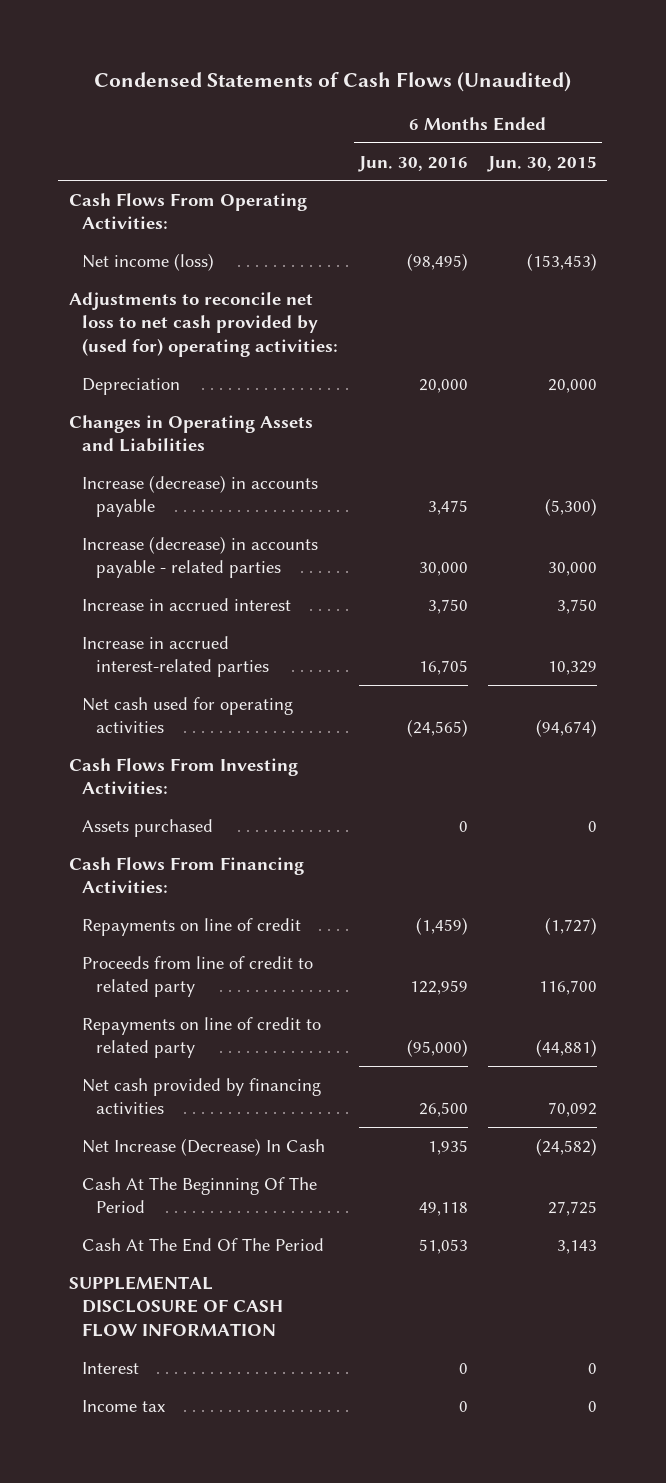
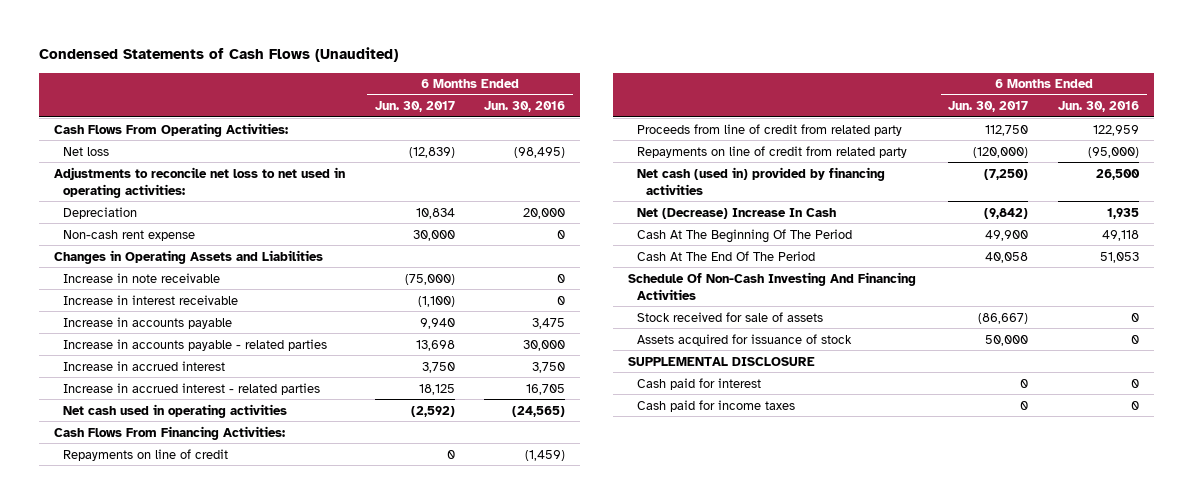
[487,155,598,172] Jun. 30, 2015 -> none
none -> [374,101,455,113] Jun. 30, 2017
[82,252,215,271] Net income (loss) -> [63,146,110,156] Net loss
[68,291,339,357] Adjustments to reconcile net loss to net cash provided by (used for) operating activities: -> [54,166,346,198] Adjustments to reconcile net loss to net used in operating activities:
none -> [63,229,196,241] Non-cash rent expense
none -> [63,272,221,283] Increase in note receivable
none -> [63,294,239,305] Increase in interest receivable
[82,474,319,518] Increase (decrease) in accounts payable -> [63,316,233,329] Increase in accounts payable
[82,535,319,579] Increase (decrease) in accounts payable - related parties -> [63,338,328,351] Increase in accounts payable - related parties
[68,757,298,795] Cash Flows From Investing Activities: -> none
[82,818,214,837] Assets purchased -> none
[82,635,270,678] Increase in accrued interest-related parties -> [63,382,321,395] Increase in accrued interest - related parties
[82,696,294,734] Net cash used for operating activities -> [63,403,288,418] Net cash used in operating activities
[82,955,314,998] Proceeds from line of credit to related party -> [637,123,903,136] Proceeds from line of credit from related party
[82,1016,322,1059] Repayments on line of credit to related party -> [637,145,908,158] Repayments on line of credit from related party
[82,1077,322,1115] Net cash provided by financing activities -> [637,166,886,195] Net cash (used in) provided by financing activities
[82,1137,326,1156] Net Increase (Decrease) In Cash -> [637,207,837,219] Net (Decrease) Increase In Cash
none -> [627,271,916,300] Schedule Of Non-Cash Investing And Financing Activities
none -> [637,311,824,322] Stock received for sale of assets
none -> [637,333,853,346] Assets acquired for issuance of stock
[68,1275,284,1337] SUPPLEMENTAL DISCLOSURE OF CASH FLOW INFORMATION -> [627,356,815,366] SUPPLEMENTAL DISCLOSURE
[82,1361,140,1374] Interest -> [637,377,762,390] Cash paid for interest
[82,1399,166,1412] Income tax -> [637,399,796,412] Cash paid for income taxes

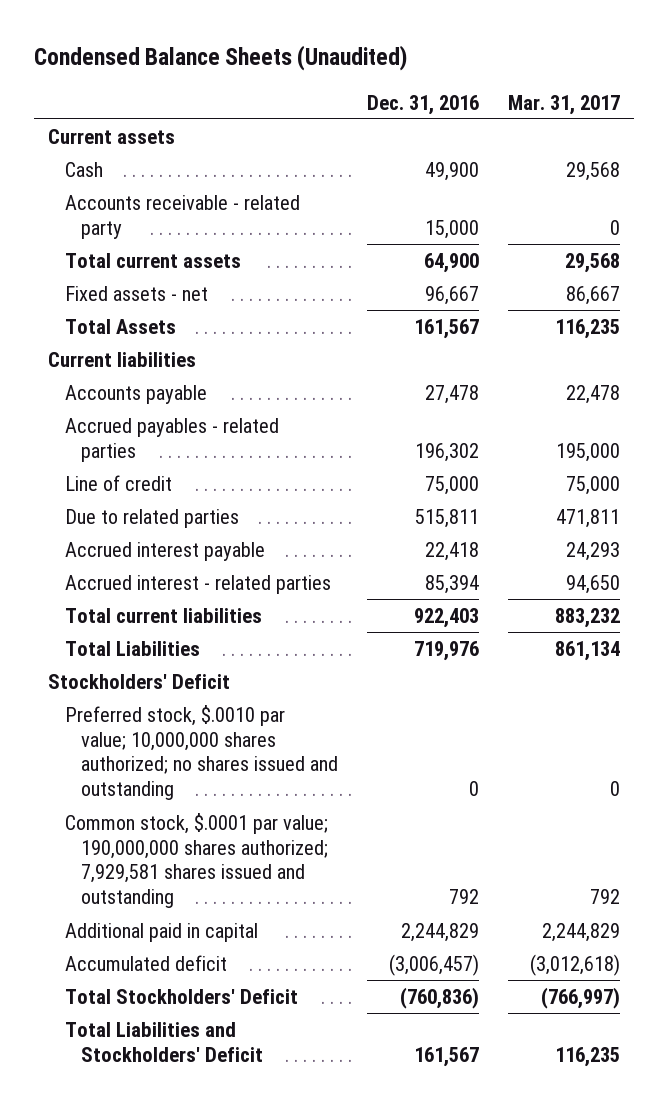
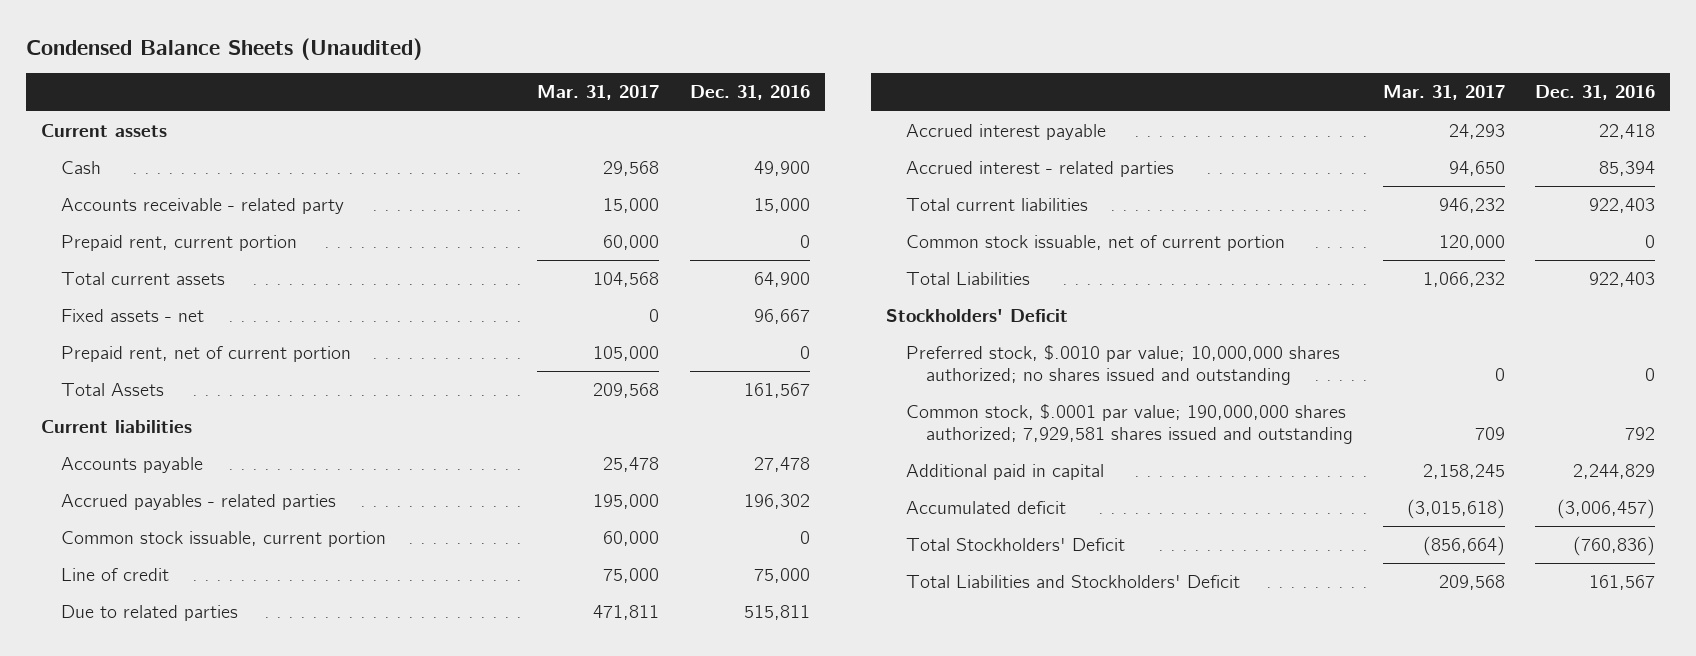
[609,219,620,235] 0 -> [603,197,660,213] 15,000
none -> [60,234,297,251] Prepaid rent, current portion
[564,252,620,273] 29,568 -> [593,271,660,287] 104,568
[565,285,620,305] 86,667 -> [649,308,660,322] 0
none -> [60,345,351,362] Prepaid rent, net of current portion
[554,318,620,339] 116,235 -> [593,382,660,398] 209,568
[565,384,620,404] 22,478 -> [603,456,660,472] 25,478
none -> [60,530,386,547] Common stock issuable, current portion
[554,607,620,628] 883,232 -> [1439,197,1506,213] 946,232
none -> [906,234,1286,251] Common stock issuable, net of current portion
[413,640,479,661] 719,976 -> [1589,271,1656,287] 922,403
[554,640,620,661] 861,134 -> [1423,271,1506,287] 1,066,232
[589,889,620,905] 792 -> [1475,427,1506,441] 709
[541,922,620,942] 2,244,829 -> [1423,463,1506,479] 2,158,245
[529,953,620,976] (3,012,618) -> [1407,498,1506,519] (3,015,618)
[540,986,620,1009] (766,997) -> [1423,535,1506,556] (856,664)
[554,1046,620,1067] 116,235 -> [1439,574,1506,590] 209,568

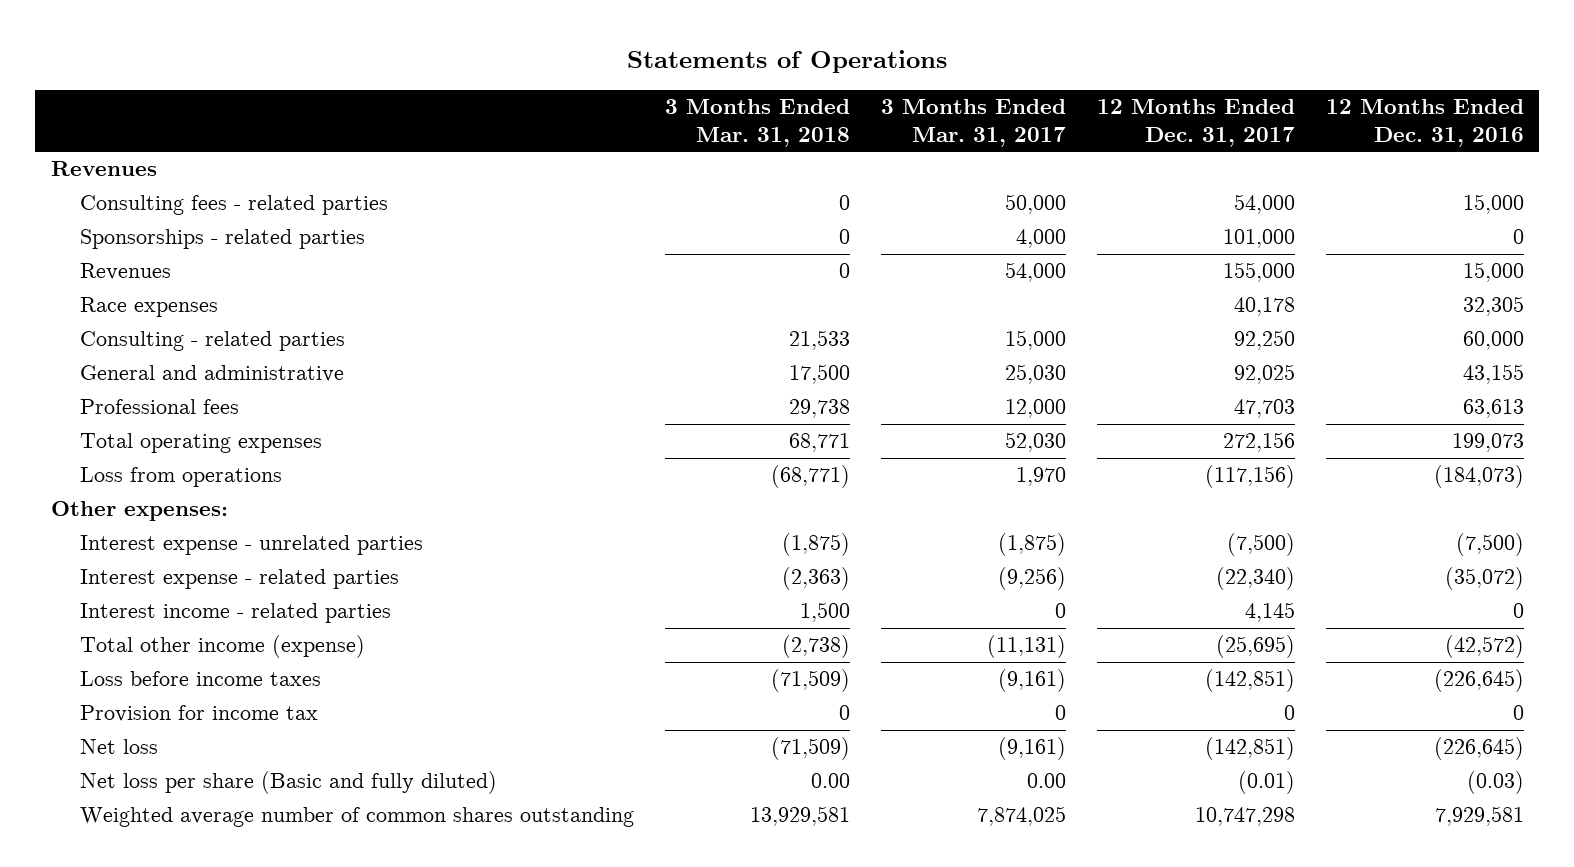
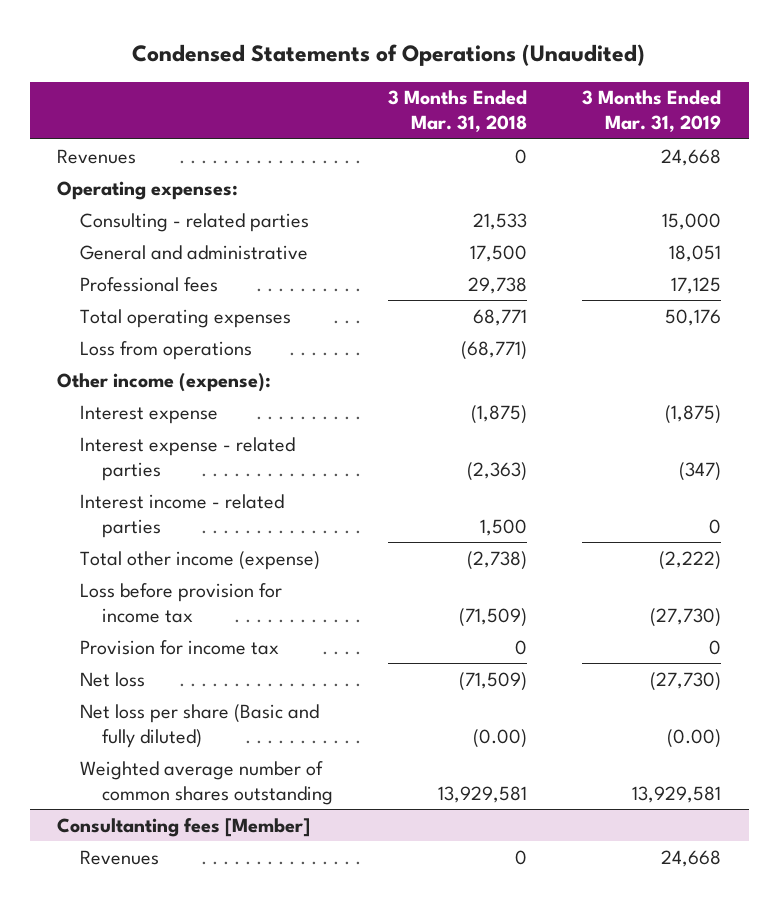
[627,50,948,74] Statements of Operations -> [132,44,646,67] Condensed Statements of Operations (Unaudited)
[881,99,1067,147] 3 Months Ended Mar. 31, 2017 -> none
[1096,99,1295,147] 12 Months Ended Dec. 31, 2017 -> none
[1325,99,1524,147] 12 Months Ended Dec. 31, 2016 -> none
none -> [582,90,722,133] 3 Months Ended Mar. 31, 2019
[50,161,157,177] Revenues -> none
[80,195,389,216] Consulting fees - related parties -> none
[80,229,366,250] Sponsorships - related parties -> none
[80,297,219,318] Race expenses -> none
none -> [57,180,239,200] Operating expenses:
[50,501,228,522] Other expenses: -> none
none -> [57,372,272,392] Other income (expense):
[80,535,424,556] Interest expense - unrelated parties -> [79,404,218,424] Interest expense
[80,671,322,687] Loss before income taxes -> [79,582,282,623] Loss before provision for income tax
[811,773,851,789] 0.00 -> [473,728,528,748] (0.00)
none -> [57,817,311,837] Consultanting fees [Member]
none -> [79,849,159,865] Revenues

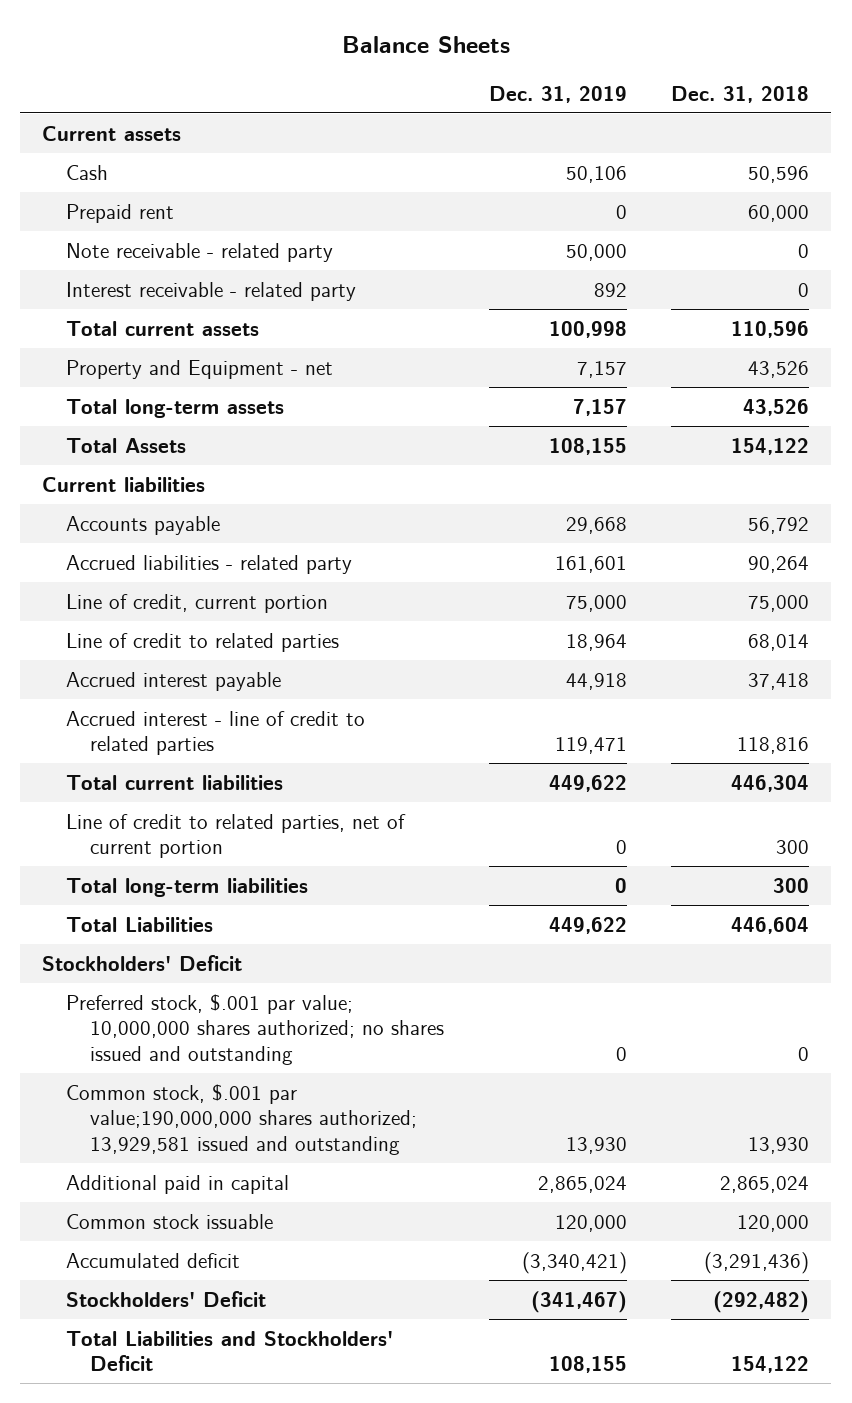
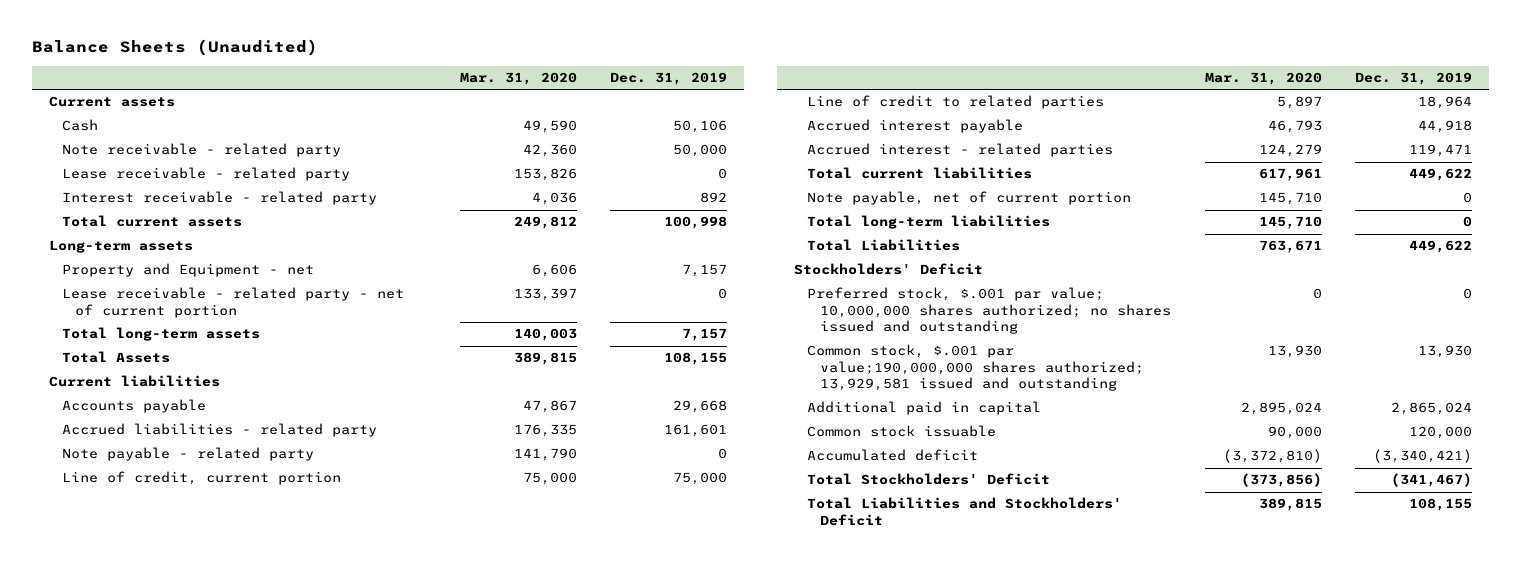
[341,35,510,53] Balance Sheets -> [32,39,319,57] Balance Sheets (Unaudited)
[671,85,810,103] Dec. 31, 2018 -> none
none -> [459,71,577,85] Mar. 31, 2020
[66,203,175,223] Prepaid rent -> none
none -> [61,167,350,182] Lease receivable - related party
none -> [48,240,193,254] Long-term assets
none -> [61,287,404,318] Lease receivable - related party - net of current portion
none -> [61,447,314,462] Note payable - related party
[66,710,366,756] Accrued interest - line of credit to related parties -> [806,143,1113,158] Accrued interest - related parties
[66,813,407,859] Line of credit to related parties, net of current portion -> none
none -> [806,191,1131,206] Note payable, net of current portion
[66,1290,267,1307] Stockholders' Deficit -> [806,473,1050,486] Total Stockholders' Deficit

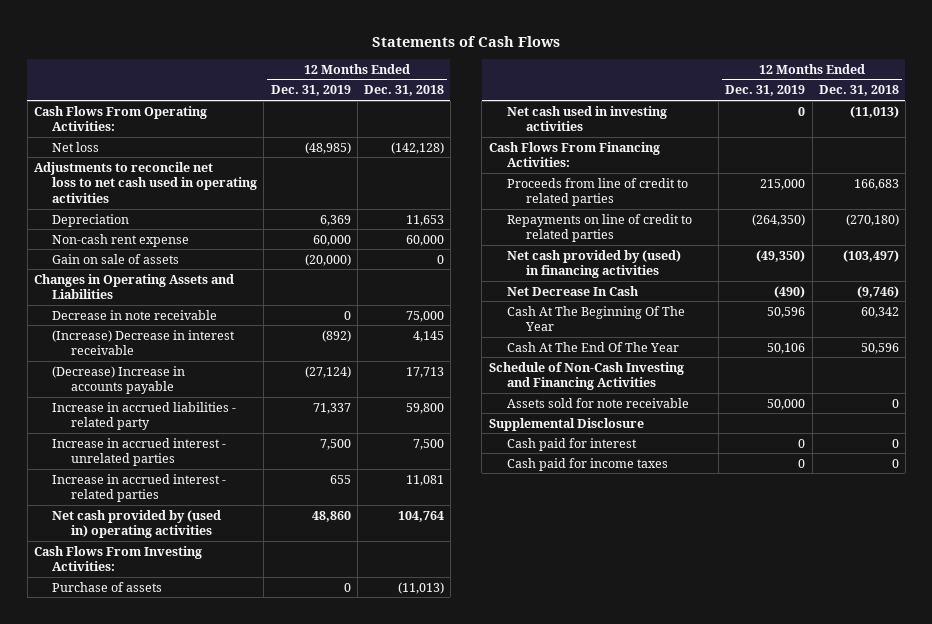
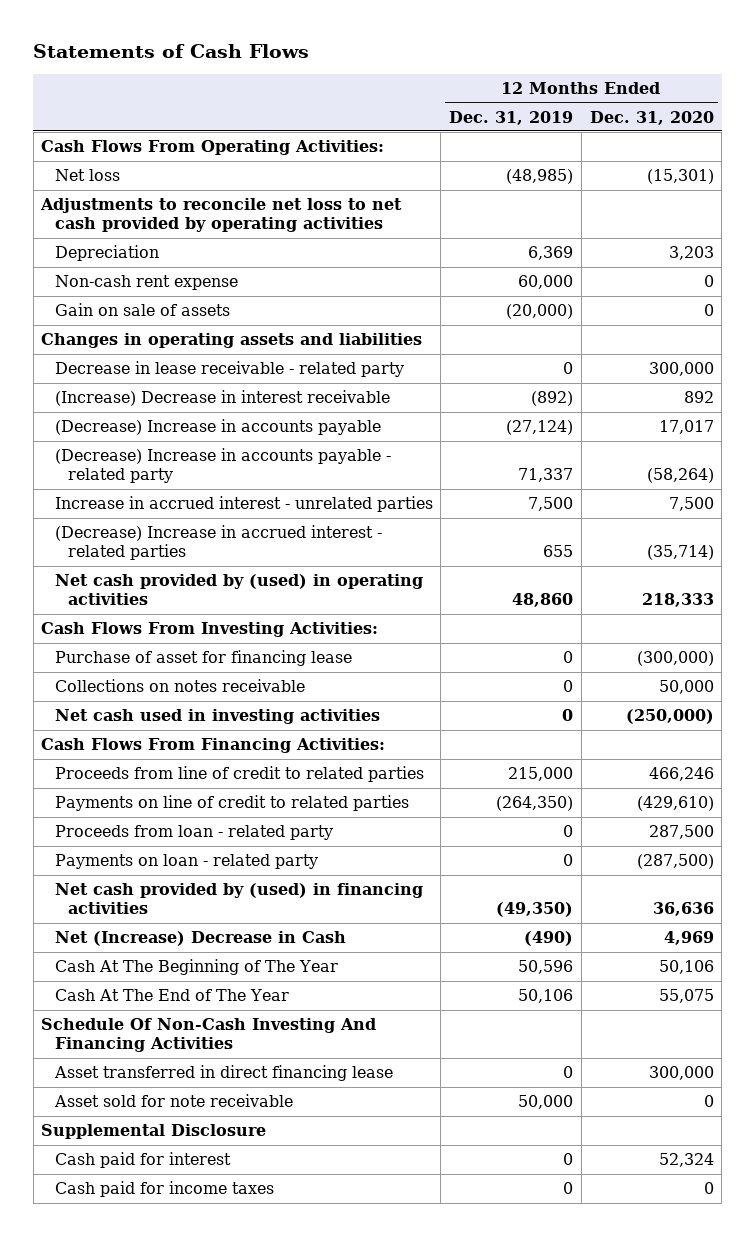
[363,85,444,97] Dec. 31, 2018 -> none
none -> [589,110,714,125] Dec. 31, 2020
[33,161,258,204] Adjustments to reconcile net loss to net cash used in operating activities -> [40,198,403,233] Adjustments to reconcile net loss to net cash provided by operating activities
[52,309,218,320] Decrease in note receivable -> none
[33,273,234,300] Changes in Operating Assets and Liabilities -> [41,333,423,349] Changes in operating assets and liabilities
none -> [54,361,404,378] Decrease in lease receivable - related party
[52,401,237,431] Increase in accrued liabilities - related party -> [54,448,391,484] (Decrease) Increase in accounts payable - related party
[52,473,227,503] Increase in accrued interest - related parties -> [54,525,382,561] (Decrease) Increase in accrued interest - related parties
[52,509,222,539] Net cash provided by (used in) operating activities -> [54,574,423,606] Net cash provided by (used) in operating activities
[52,581,163,592] Purchase of assets -> [54,650,352,667] Purchase of asset for financing lease
none -> [54,679,305,693] Collections on notes receivable
[507,213,693,243] Repayments on line of credit to related parties -> [54,795,409,812] Payments on line of credit to related parties
none -> [54,825,333,841] Proceeds from loan - related party
none -> [54,854,318,870] Payments on loan - related party
[507,285,640,296] Net Decrease In Cash -> [54,931,346,947] Net (Increase) Decrease in Cash
[507,305,686,332] Cash At The Beginning Of The Year -> [54,959,338,976] Cash At The Beginning of The Year
[507,341,680,352] Cash At The End Of The Year -> [54,989,289,1002] Cash At The End of The Year
[488,361,684,391] Schedule of Non-Cash Investing and Financing Activities -> [41,1018,377,1053] Schedule Of Non-Cash Investing And Financing Activities
none -> [53,1065,393,1082] Asset transferred in direct financing lease
[507,397,690,408] Assets sold for note receivable -> [53,1094,293,1108] Asset sold for note receivable

